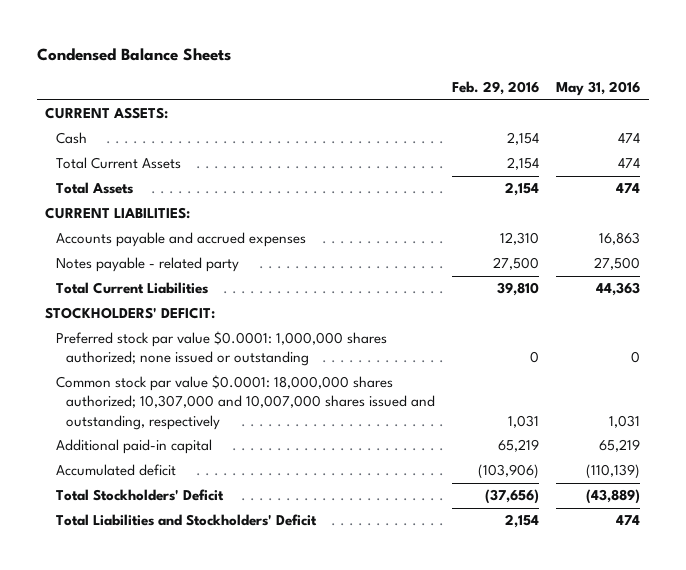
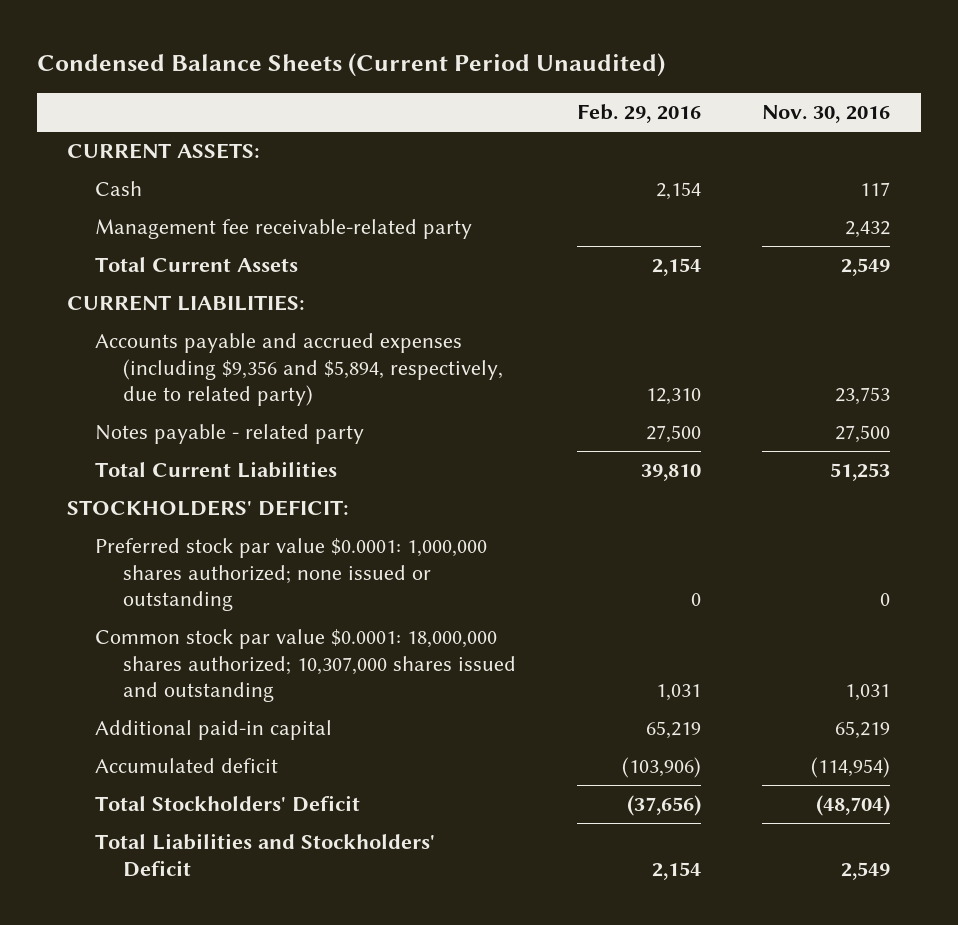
[36,48,231,62] Condensed Balance Sheets -> [36,52,665,77] Condensed Balance Sheets (Current Period Unaudited)
[556,81,641,97] May 31, 2016 -> none
none -> [762,104,891,123] Nov. 30, 2016
none -> [95,219,473,240] Management fee receivable-related party
[55,182,133,195] Total Assets -> none
[55,232,306,248] Accounts payable and accrued expenses -> [95,333,504,407] Accounts payable and accrued expenses (including $9,356 and $5,894, respectively, due to related party)
[55,375,436,430] Common stock par value $0.0001: 18,000,000 shares authorized; 10,307,000 and 10,007,000 shares issued and outstanding, respectively -> [95,629,517,703] Common stock par value $0.0001: 18,000,000 shares authorized; 10,307,000 shares issued and outstanding

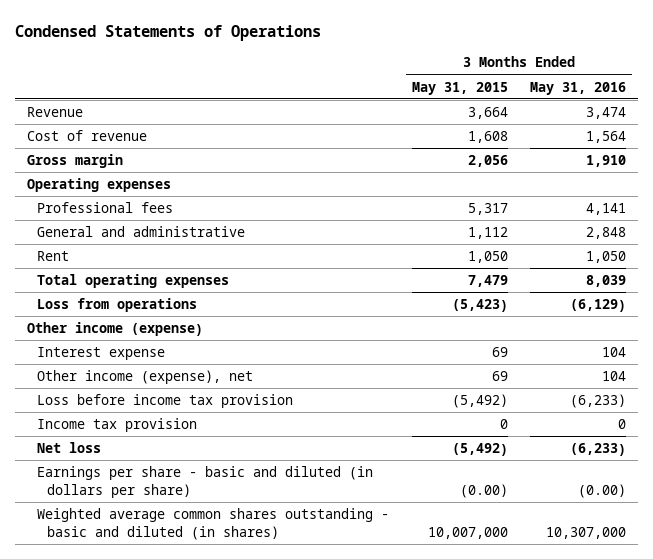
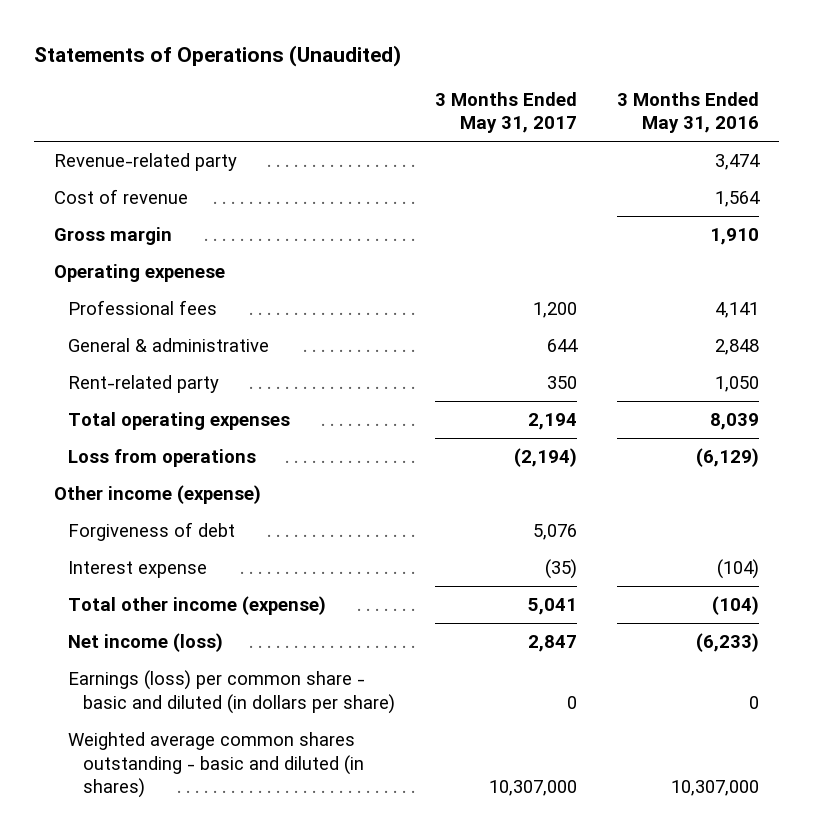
[15,24,322,41] Condensed Statements of Operations -> [33,45,401,68] Statements of Operations (Unaudited)
[411,81,508,95] May 31, 2015 -> none
none -> [434,91,577,134] 3 Months Ended May 31, 2017
[26,107,83,118] Revenue -> [53,153,237,172] Revenue-related party
[26,178,171,193] Operating expenses -> [53,264,225,283] Operating expenese
[36,226,245,238] General and administrative -> [68,338,270,353] General & administrative
[36,251,69,262] Rent -> [68,375,220,394] Rent-related party
[36,394,293,409] Loss before income tax provision -> none
[36,418,197,433] Income tax provision -> none
none -> [68,522,236,542] Forgiveness of debt
[602,347,627,358] 104 -> [716,559,759,580] (104)
[36,370,253,385] Other income (expense), net -> [68,596,327,616] Total other income (expense)
[602,371,627,382] 104 -> [711,596,759,616] (104)
[36,442,101,454] Net loss -> [68,633,224,653] Net income (loss)
[36,466,373,498] Earnings per share - basic and diluted (in dollars per share) -> [68,670,396,714] Earnings (loss) per common share - basic and diluted (in dollars per share)
[578,483,627,498] (0.00) -> [748,695,759,709] 0

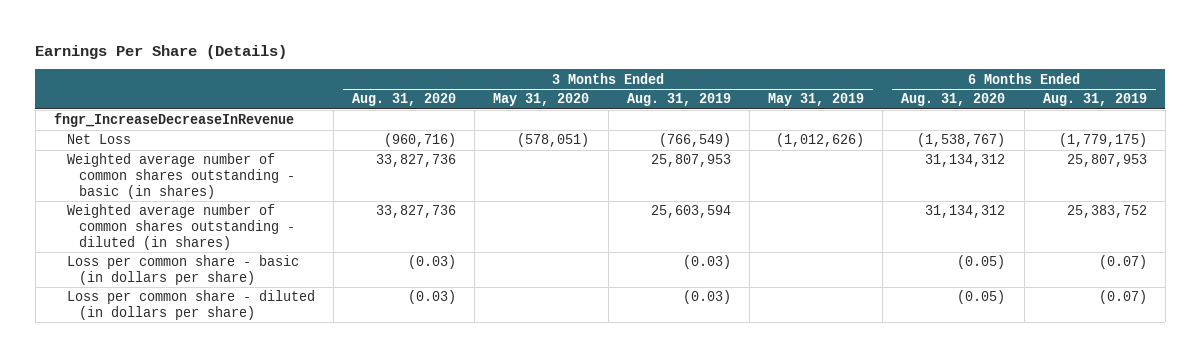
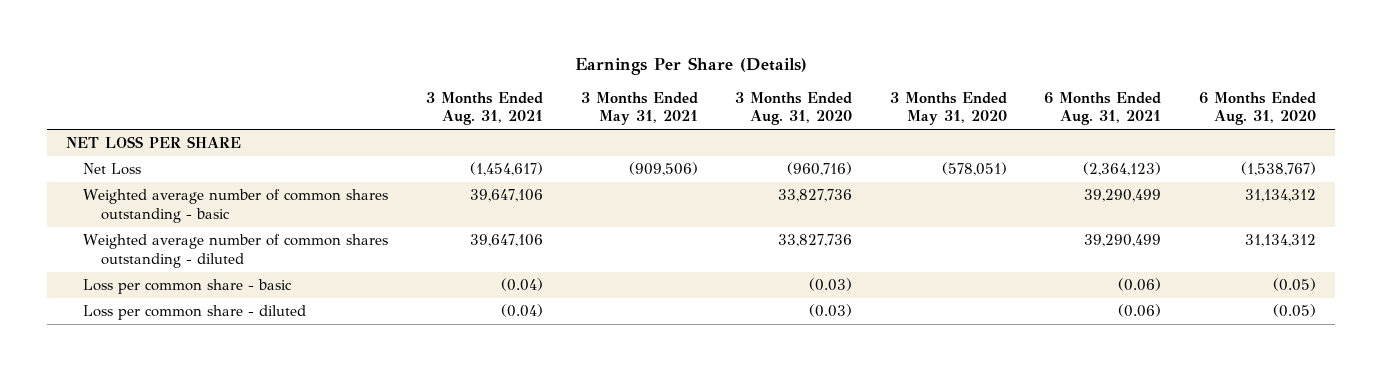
[626,93,731,107] Aug. 31, 2019 -> none
[768,93,865,107] May 31, 2019 -> none
[1042,93,1147,107] Aug. 31, 2019 -> none
none -> [425,92,543,126] 3 Months Ended Aug. 31, 2021
none -> [580,92,698,126] 3 Months Ended May 31, 2021
none -> [1044,92,1162,126] 6 Months Ended Aug. 31, 2021
[54,113,295,128] fngr_IncreaseDecreaseInRevenue -> none
none -> [65,136,241,149] NET LOSS PER SHARE
[66,153,296,199] Weighted average number of common shares outstanding - basic (in shares) -> [83,189,389,223] Weighted average number of common shares outstanding - basic
[66,204,296,250] Weighted average number of common shares outstanding - diluted (in shares) -> [83,234,389,268] Weighted average number of common shares outstanding - diluted
[66,255,299,285] Loss per common share - basic (in dollars per share) -> [83,279,293,295] Loss per common share - basic
[66,290,315,320] Loss per common share - diluted (in dollars per share) -> [83,305,307,321] Loss per common share - diluted

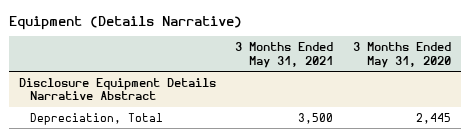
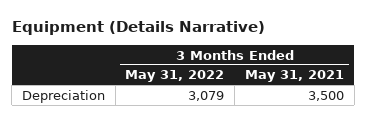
[353,42,452,68] 3 Months Ended May 31, 2020 -> none
none -> [125,70,225,83] May 31, 2022
[18,77,216,101] Disclosure Equipment Details Narrative Abstract -> none
[30,112,164,125] Depreciation, Total -> [21,89,105,103] Depreciation

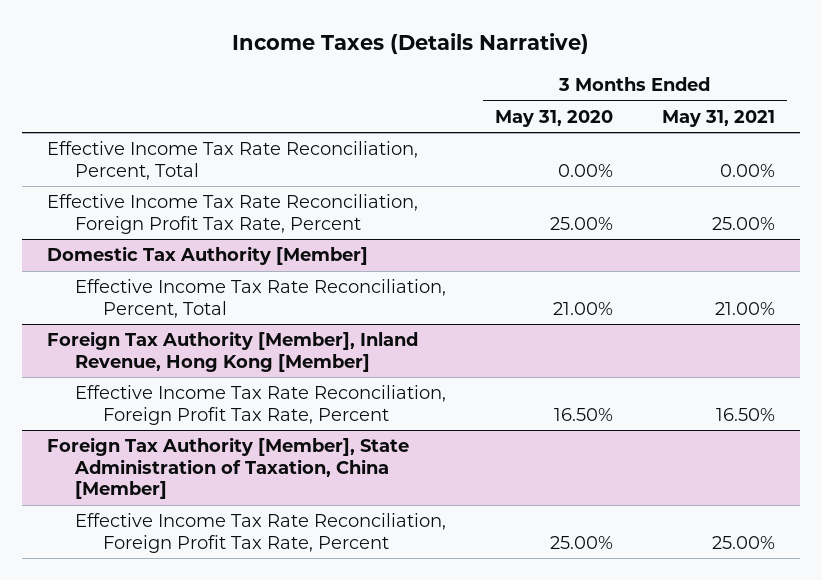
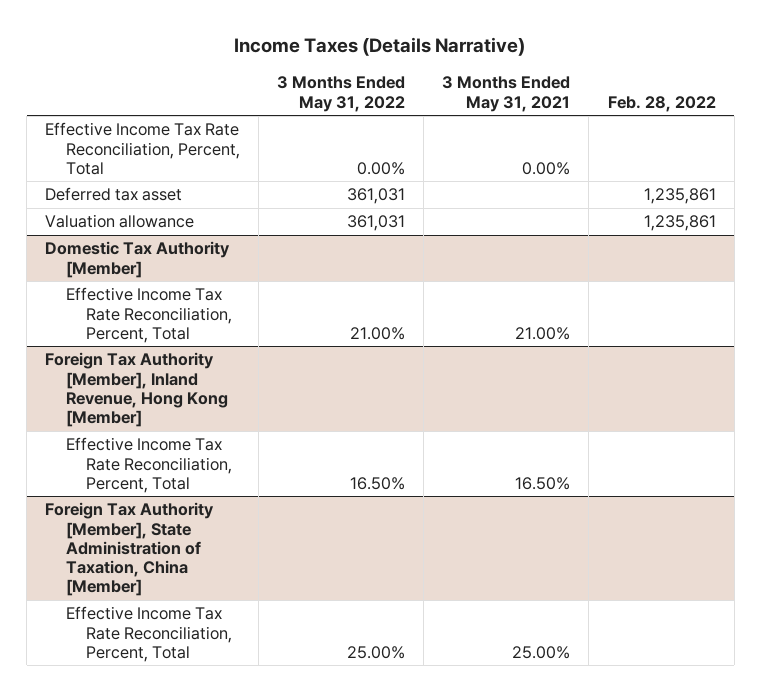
[494,109,613,127] May 31, 2020 -> none
none -> [276,76,405,112] 3 Months Ended May 31, 2022
none -> [607,95,716,112] Feb. 28, 2022
[46,194,418,234] Effective Income Tax Rate Reconciliation, Foreign Profit Tax Rate, Percent -> none
none -> [45,187,183,202] Deferred tax asset
none -> [45,214,195,229] Valuation allowance
[74,385,446,425] Effective Income Tax Rate Reconciliation, Foreign Profit Tax Rate, Percent -> [65,437,233,493] Effective Income Tax Rate Reconciliation, Percent, Total
[74,513,446,553] Effective Income Tax Rate Reconciliation, Foreign Profit Tax Rate, Percent -> [65,606,233,662] Effective Income Tax Rate Reconciliation, Percent, Total

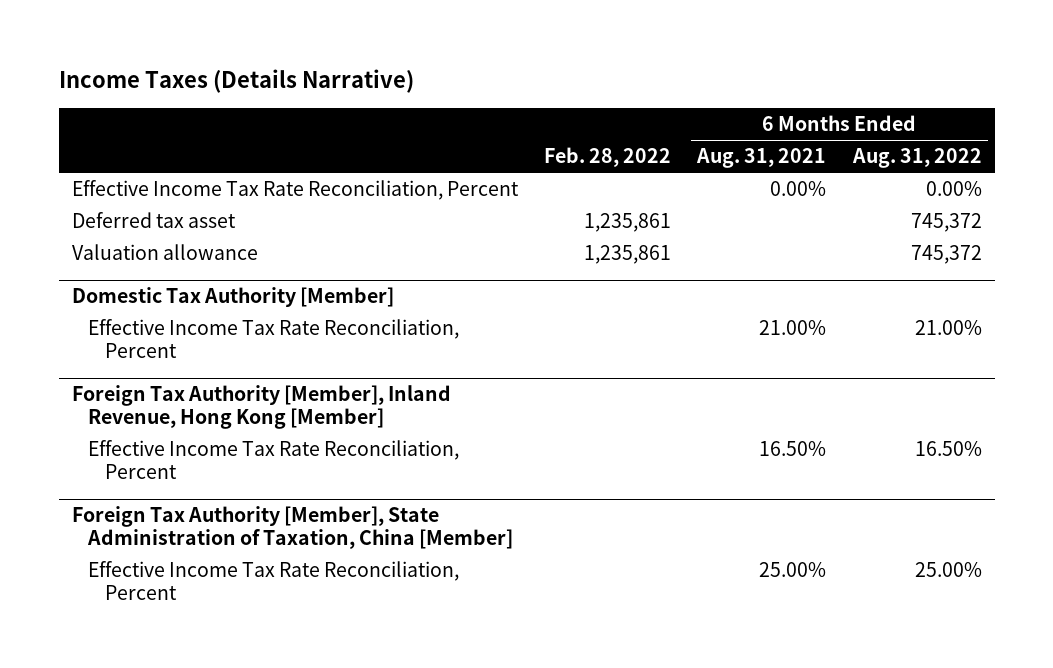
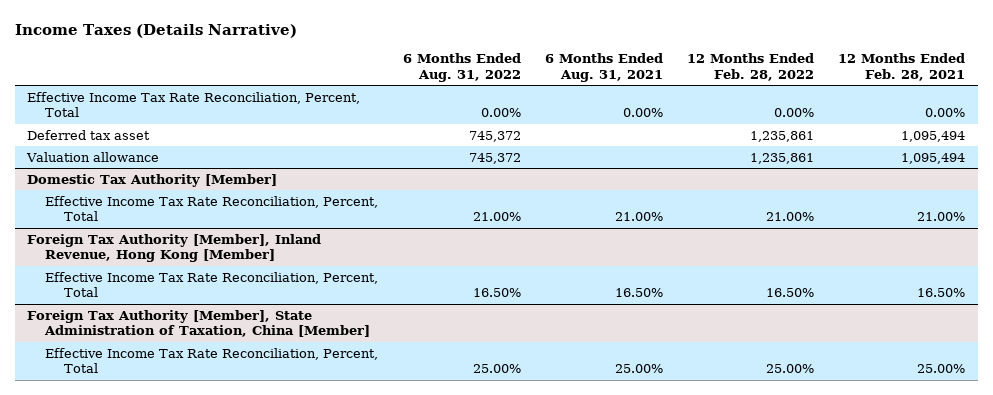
[543,147,671,168] Feb. 28, 2022 -> none
none -> [687,53,815,81] 12 Months Ended Feb. 28, 2022
none -> [838,53,966,81] 12 Months Ended Feb. 28, 2021
[71,180,519,201] Effective Income Tax Rate Reconciliation, Percent -> [27,91,361,118] Effective Income Tax Rate Reconciliation, Percent, Total
[88,319,460,358] Effective Income Tax Rate Reconciliation, Percent -> [45,195,379,222] Effective Income Tax Rate Reconciliation, Percent, Total
[88,440,460,479] Effective Income Tax Rate Reconciliation, Percent -> [45,271,379,298] Effective Income Tax Rate Reconciliation, Percent, Total
[88,561,460,600] Effective Income Tax Rate Reconciliation, Percent -> [45,347,379,374] Effective Income Tax Rate Reconciliation, Percent, Total

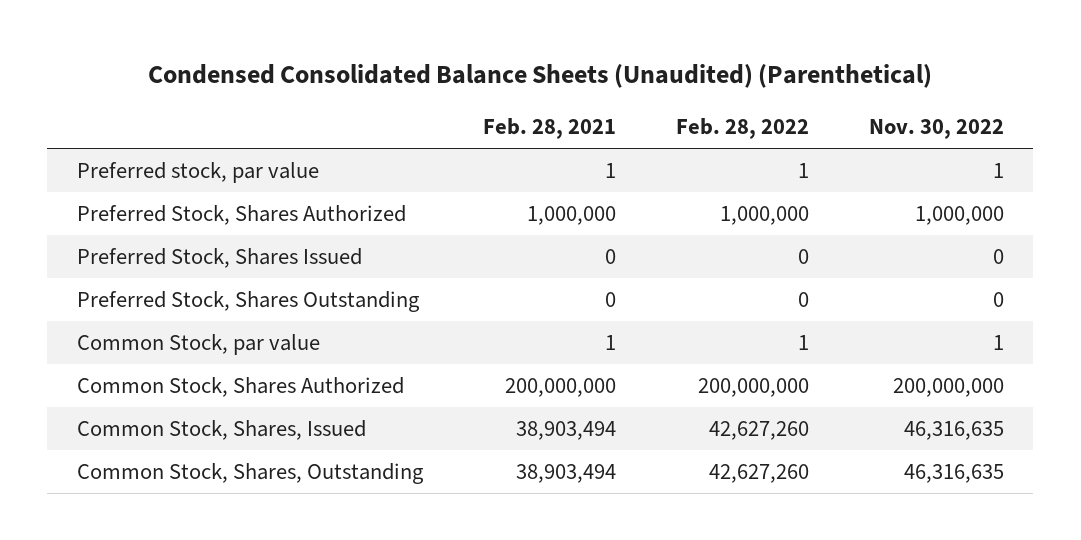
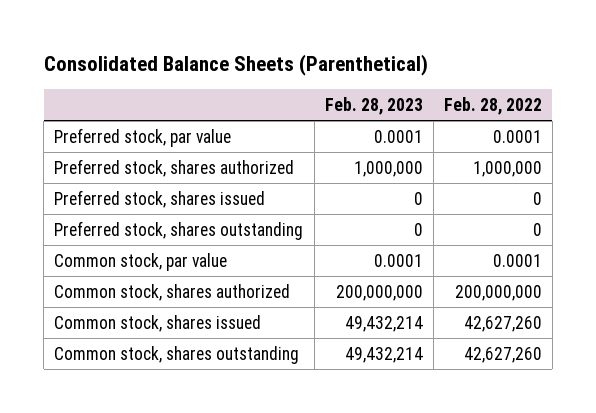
[148,63,933,88] Condensed Consolidated Balance Sheets (Unaudited) (Parenthetical) -> [43,54,428,77] Consolidated Balance Sheets (Parenthetical)
[483,118,617,140] Feb. 28, 2021 -> none
[868,119,1004,140] Nov. 30, 2022 -> none
none -> [324,96,423,115] Feb. 28, 2023
[797,163,809,179] 1 -> [492,129,542,143] 0.0001
[77,205,407,226] Preferred Stock, Shares Authorized -> [54,158,295,177] Preferred stock, shares authorized
[77,248,363,269] Preferred Stock, Shares Issued -> [54,189,266,208] Preferred stock, shares issued
[77,291,421,313] Preferred Stock, Shares Outstanding -> [54,220,304,240] Preferred stock, shares outstanding
[77,334,321,356] Common Stock, par value -> [54,252,228,271] Common stock, par value
[797,335,809,351] 1 -> [492,253,542,267] 0.0001
[77,377,405,398] Common Stock, Shares Authorized -> [54,283,291,301] Common stock, shares authorized
[77,420,367,441] Common Stock, Shares, Issued -> [54,314,262,332] Common stock, shares issued
[77,463,425,485] Common Stock, Shares, Outstanding -> [54,345,300,364] Common stock, shares outstanding

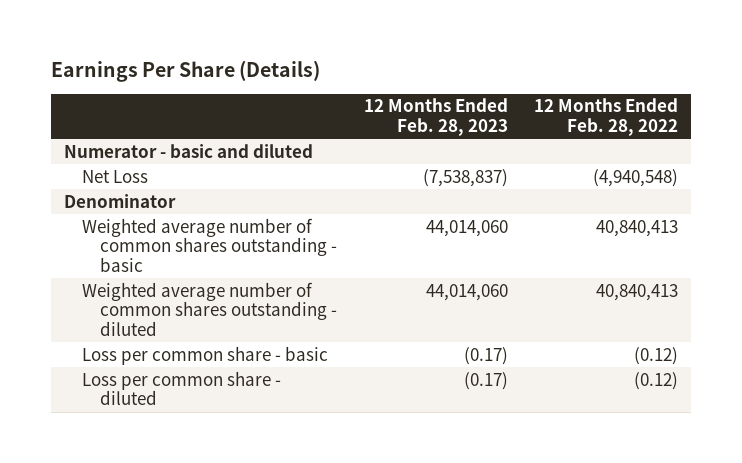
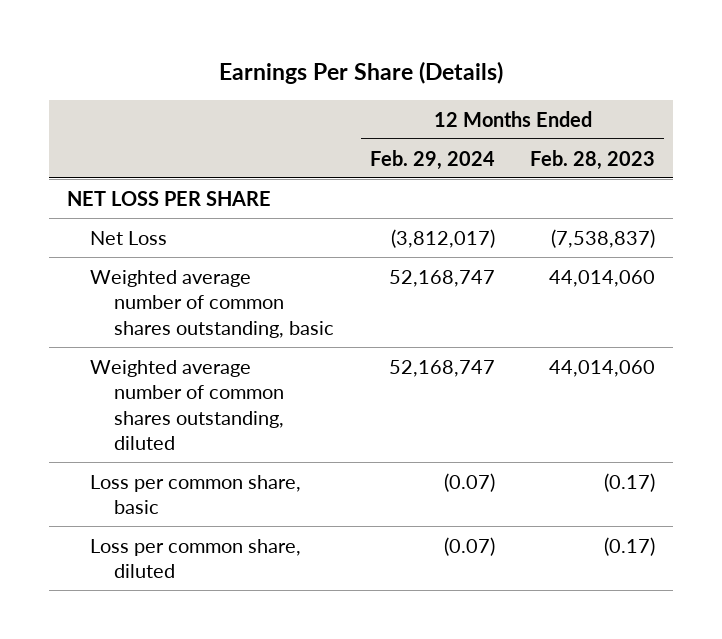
[534,98,679,137] 12 Months Ended Feb. 28, 2022 -> none
none -> [369,149,495,170] Feb. 29, 2024
[64,143,314,158] Numerator - basic and diluted -> none
none -> [66,190,271,206] NET LOSS PER SHARE
[64,193,177,208] Denominator -> none
[82,217,338,273] Weighted average number of common shares outstanding - basic -> [90,269,334,338] Weighted average number of common shares outstanding, basic
[82,281,338,337] Weighted average number of common shares outstanding - diluted -> [90,359,284,451] Weighted average number of common shares outstanding, diluted
[82,345,329,365] Loss per common share - basic -> [90,474,302,515] Loss per common share, basic
[82,370,282,406] Loss per common share - diluted -> [90,538,302,579] Loss per common share, diluted

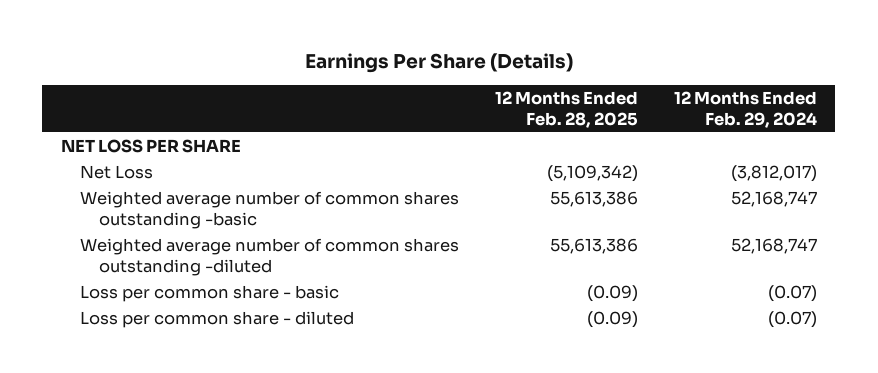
[530,149,656,170] Feb. 28, 2023 -> none
none -> [494,90,638,128] 12 Months Ended Feb. 28, 2025
[90,269,334,338] Weighted average number of common shares outstanding, basic -> [79,191,459,230] Weighted average number of common shares outstanding -basic
[90,359,284,451] Weighted average number of common shares outstanding, diluted -> [79,238,459,277] Weighted average number of common shares outstanding -diluted
[90,474,302,515] Loss per common share, basic -> [79,285,339,303] Loss per common share - basic
[90,538,302,579] Loss per common share, diluted -> [79,311,354,329] Loss per common share - diluted

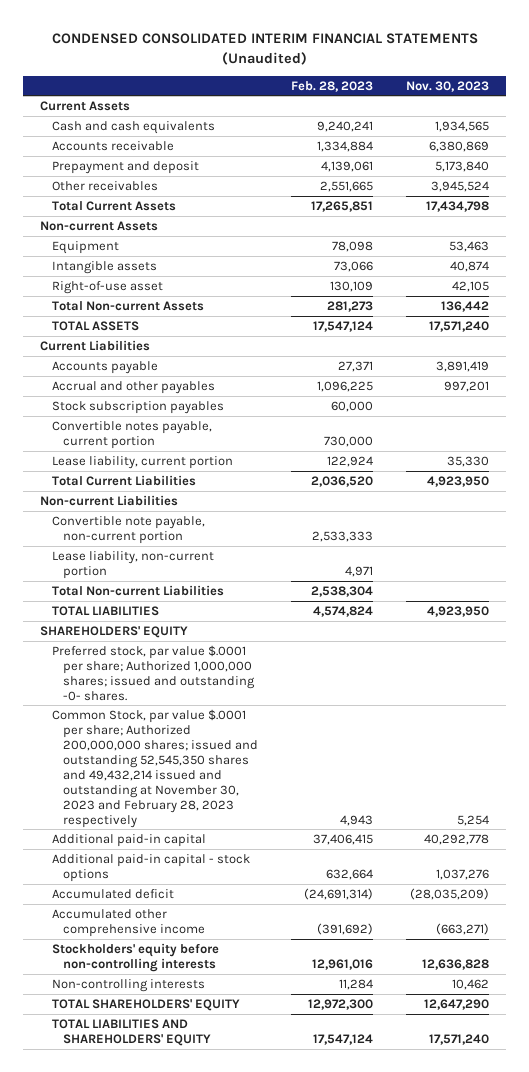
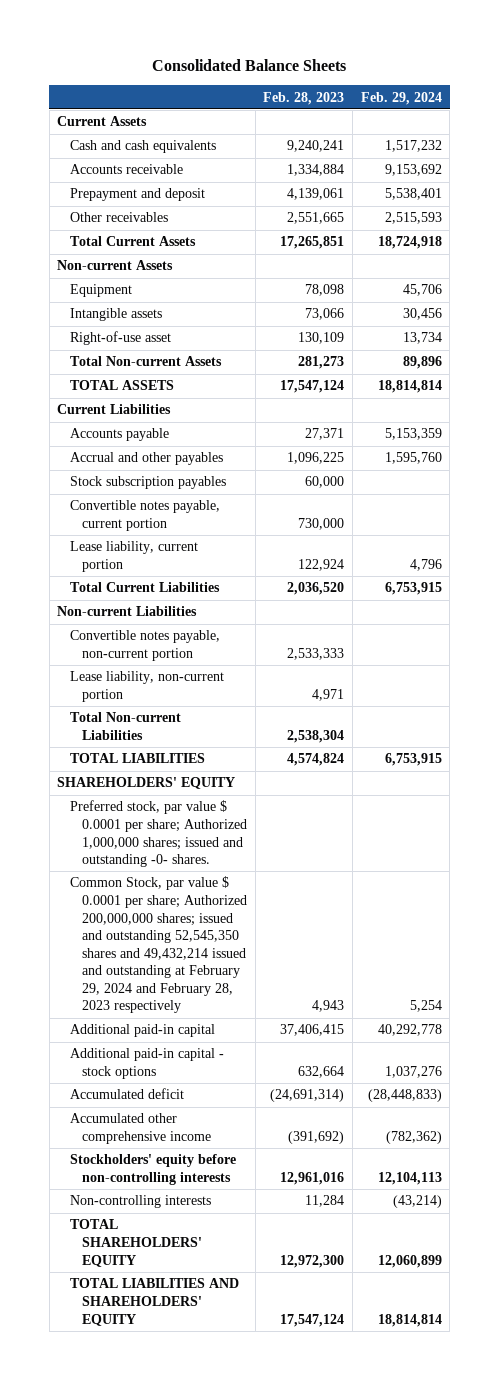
[51,33,478,66] CONDENSED CONSOLIDATED INTERIM FINANCIAL STATEMENTS (Unaudited) -> [152,58,347,71] Consolidated Balance Sheets
[406,80,490,92] Nov. 30, 2023 -> none
none -> [360,91,442,105] Feb. 29, 2024
[51,515,205,544] Convertible note payable, non-current portion -> [69,630,220,662] Convertible notes payable, non-current portion
[51,644,256,701] Preferred stock, par value $.0001 per share; Authorized 1,000,000 shares; issued and outstanding -0- shares. -> [69,800,247,868] Preferred stock, par value $ 0.0001 per share; Authorized 1,000,000 shares; issued and outstanding -0- shares.
[51,708,259,828] Common Stock, par value $.0001 per share; Authorized 200,000,000 shares; issued and outstanding 52,545,350 shares and 49,432,214 issued and outstanding at November 30, 2023 and February 28, 2023 respectively -> [69,876,247,1014] Common Stock, par value $ 0.0001 per share; Authorized 200,000,000 shares; issued and outstanding 52,545,350 shares and 49,432,214 issued and outstanding at February 29, 2024 and February 28, 2023 respectively

